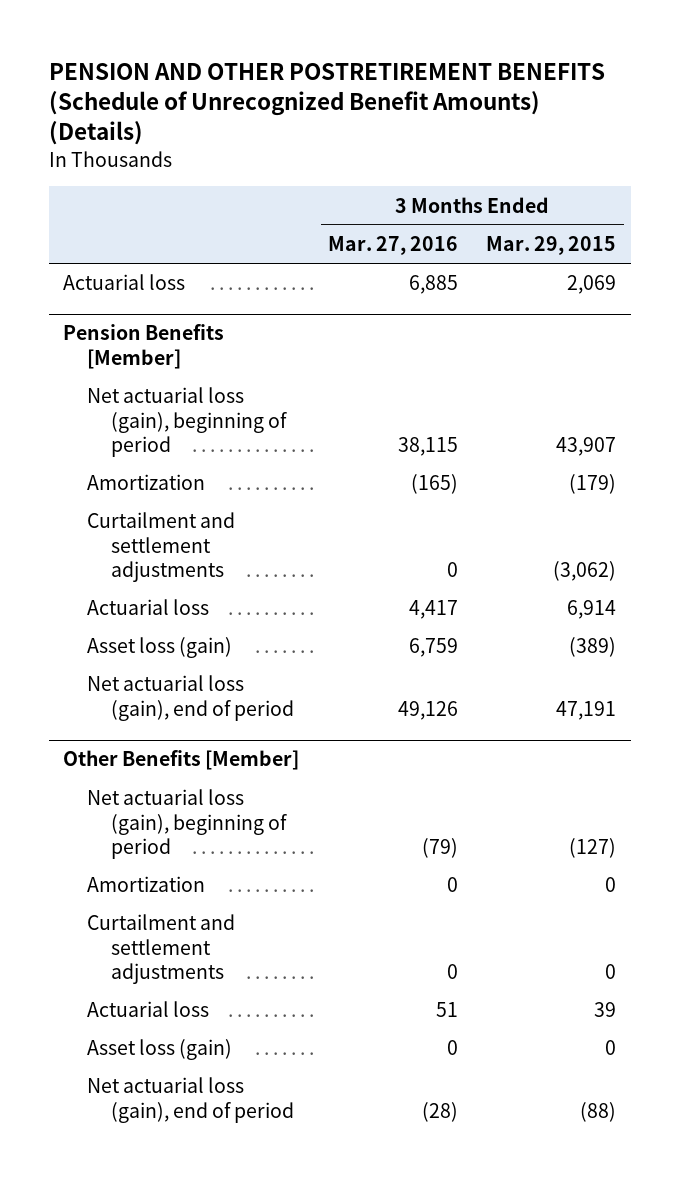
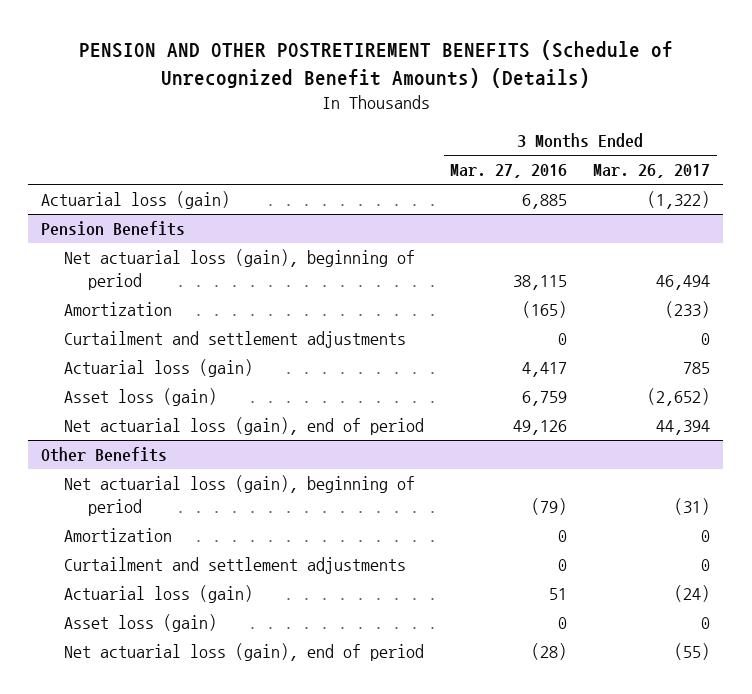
[486,235,617,255] Mar. 29, 2015 -> none
none -> [593,164,711,179] Mar. 26, 2017
[63,274,186,291] Actuarial loss -> [41,191,231,210] Actuarial loss (gain)
[63,324,225,369] Pension Benefits [Member] -> [41,221,186,237] Pension Benefits
[87,599,210,616] Actuarial loss -> [64,359,254,378] Actuarial loss (gain)
[63,750,300,771] Other Benefits [Member] -> [41,447,168,463] Other Benefits
[87,1001,210,1018] Actuarial loss -> [64,585,254,604] Actuarial loss (gain)

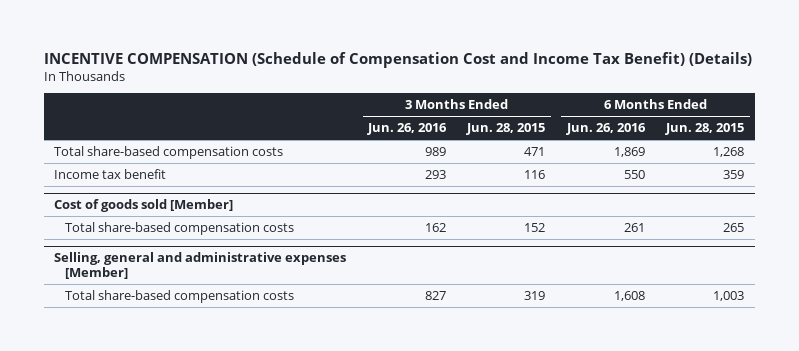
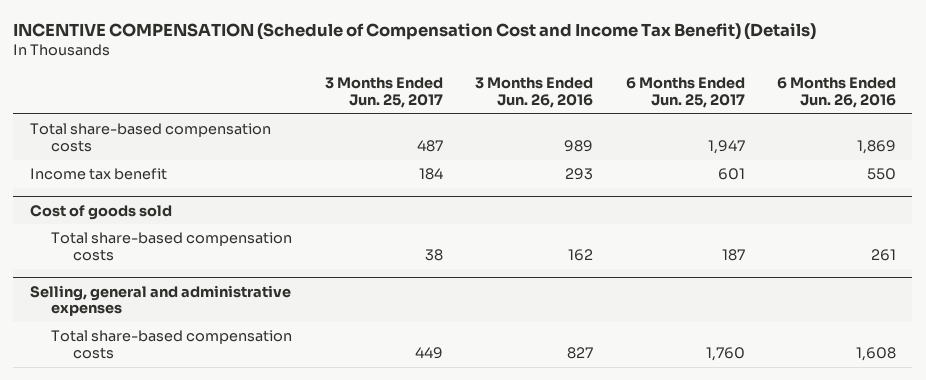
[466,123,546,136] Jun. 28, 2015 -> none
[665,123,745,136] Jun. 28, 2015 -> none
none -> [324,77,443,109] 3 Months Ended Jun. 25, 2017
none -> [625,77,745,109] 6 Months Ended Jun. 25, 2017
[54,199,234,213] Cost of goods sold [Member] -> [29,204,172,220] Cost of goods sold
[54,252,347,280] Selling, general and administrative expenses [Member] -> [29,284,291,317] Selling, general and administrative expenses

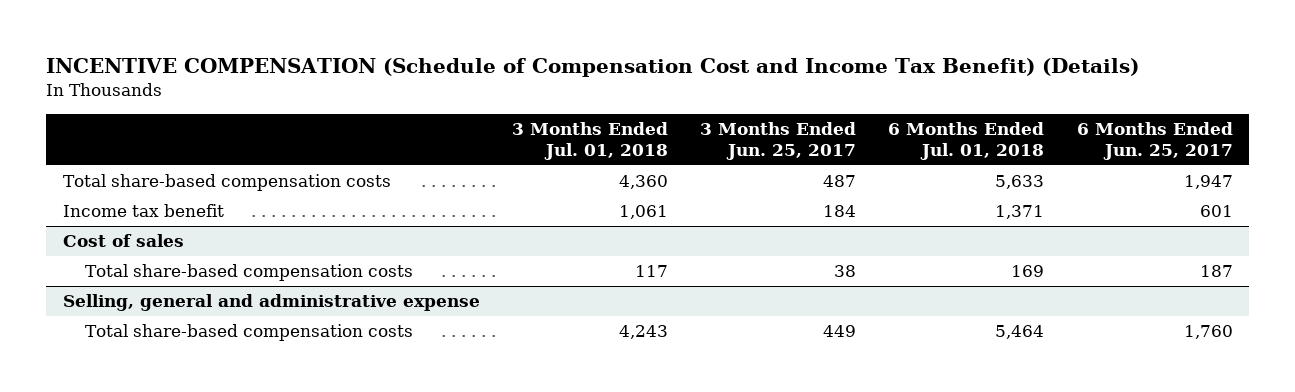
[475,77,594,109] 3 Months Ended Jun. 26, 2016 -> none
[777,77,897,109] 6 Months Ended Jun. 26, 2016 -> none
none -> [511,122,668,160] 3 Months Ended Jul. 01, 2018
none -> [888,122,1045,160] 6 Months Ended Jul. 01, 2018
[29,204,172,220] Cost of goods sold -> [62,234,184,248] Cost of sales
[29,284,291,317] Selling, general and administrative expenses -> [62,294,480,312] Selling, general and administrative expense

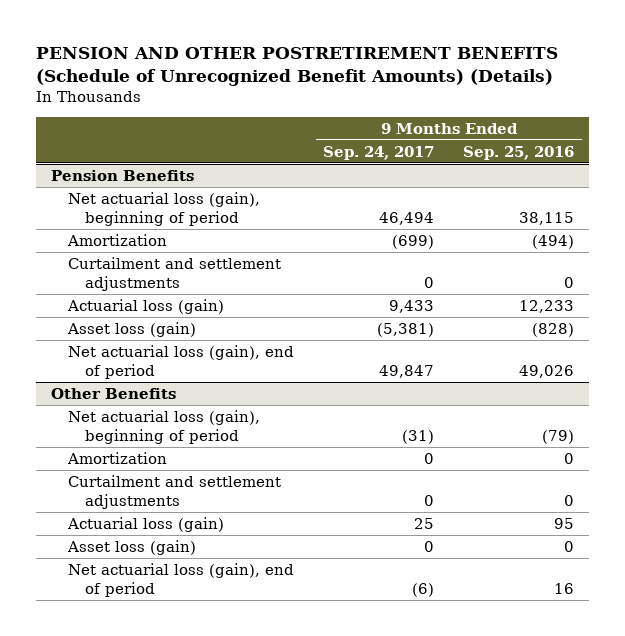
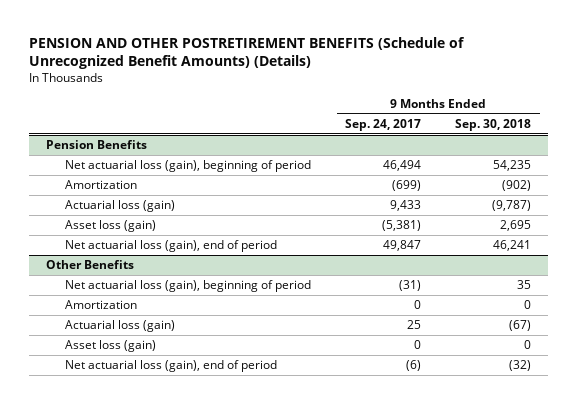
[463,145,575,160] Sep. 25, 2016 -> none
none -> [455,118,532,131] Sep. 30, 2018
[67,256,281,292] Curtailment and settlement adjustments -> none
[67,474,281,510] Curtailment and settlement adjustments -> none

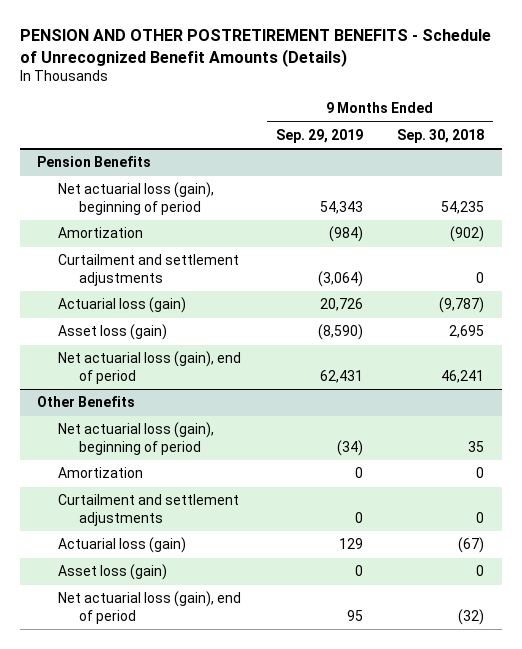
[29,36,466,70] PENSION AND OTHER POSTRETIREMENT BENEFITS (Schedule of Unrecognized Benefit Amounts) (Details) -> [19,29,491,67] PENSION AND OTHER POSTRETIREMENT BENEFITS - Schedule of Unrecognized Benefit Amounts (Details)
[345,118,422,131] Sep. 24, 2017 -> none
none -> [275,129,363,144] Sep. 29, 2019
none -> [58,254,240,286] Curtailment and settlement adjustments
none -> [58,494,240,526] Curtailment and settlement adjustments

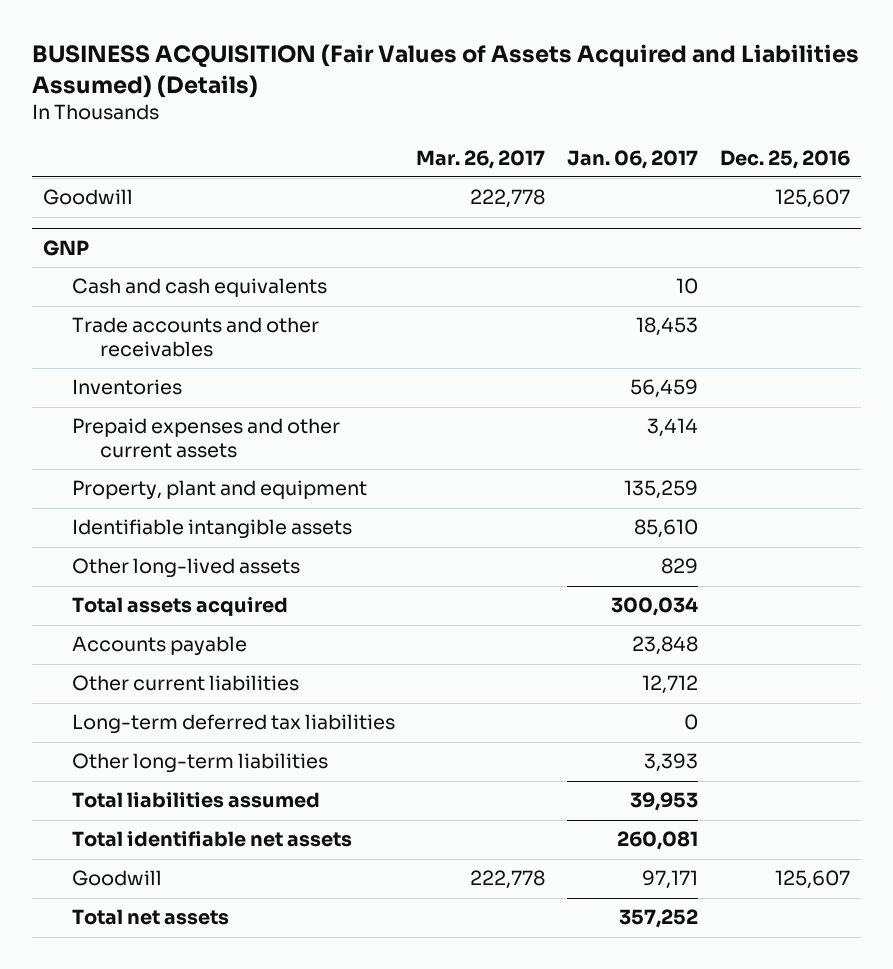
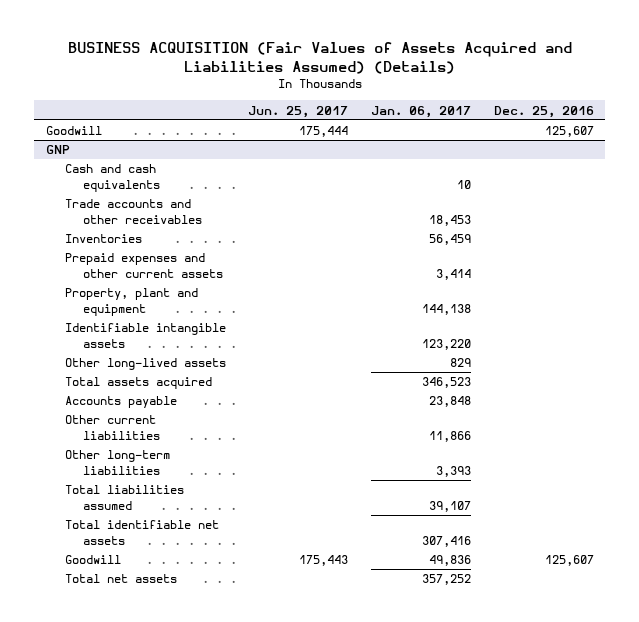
[416,149,546,169] Mar. 26, 2017 -> none
none -> [248,105,349,118] Jun. 25, 2017
[623,480,698,500] 135,259 -> [422,303,472,315] 144,138
[633,519,698,539] 85,610 -> [422,338,472,350] 123,220
[610,597,698,617] 300,034 -> [422,377,472,389] 346,523
[71,714,395,735] Long-term deferred tax liabilities -> none
[641,675,698,695] 12,712 -> [429,430,472,442] 11,866
[629,792,698,812] 39,953 -> [429,500,472,512] 39,107
[616,831,698,851] 260,081 -> [422,535,472,547] 307,416
[641,870,698,890] 97,171 -> [429,555,472,567] 49,836

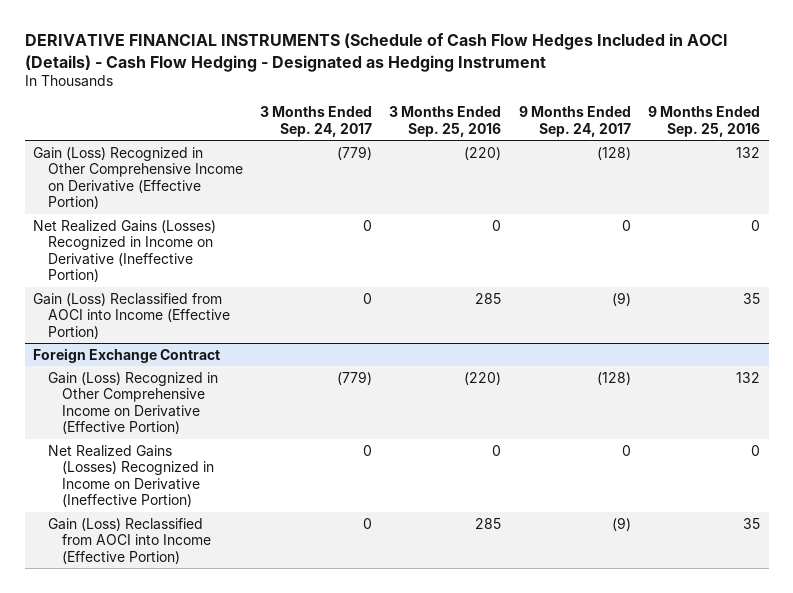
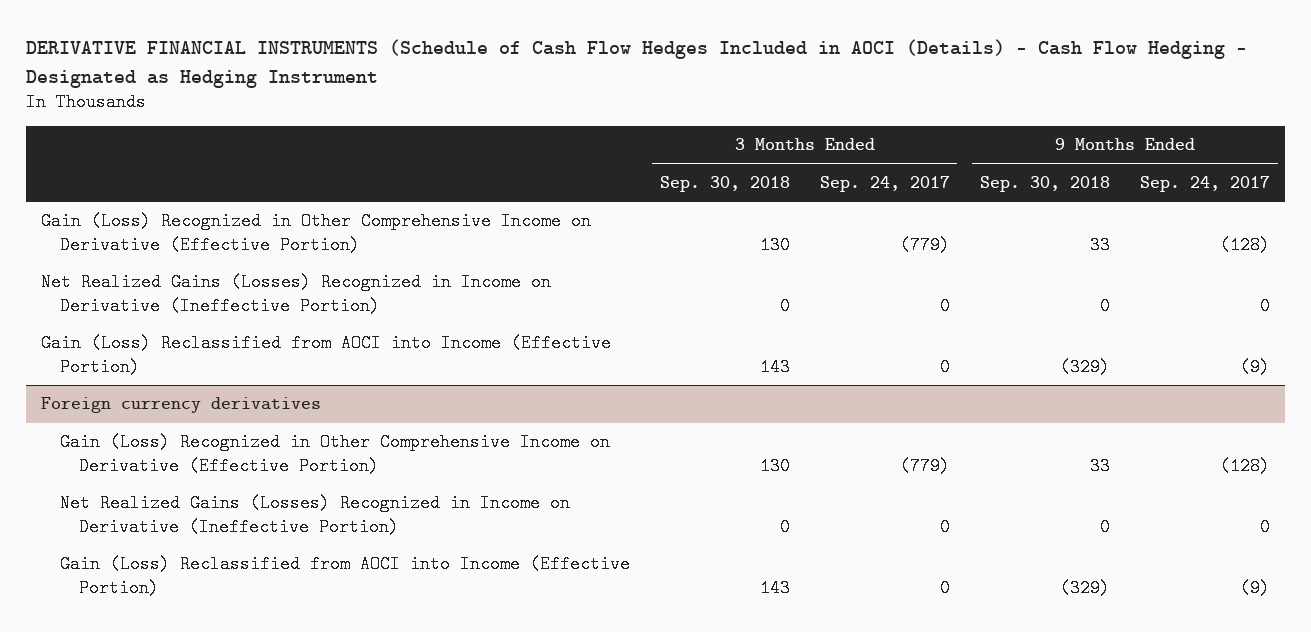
[389,105,502,137] 3 Months Ended Sep. 25, 2016 -> none
[647,105,760,137] 9 Months Ended Sep. 25, 2016 -> none
none -> [659,175,790,192] Sep. 30, 2018
none -> [979,175,1110,192] Sep. 30, 2018
[33,347,221,363] Foreign Exchange Contract -> [40,397,321,414] Foreign currency derivatives

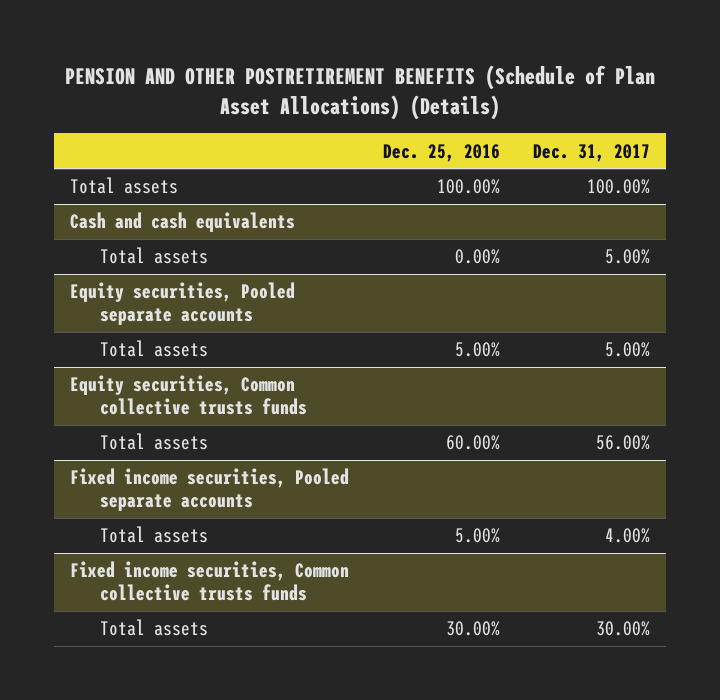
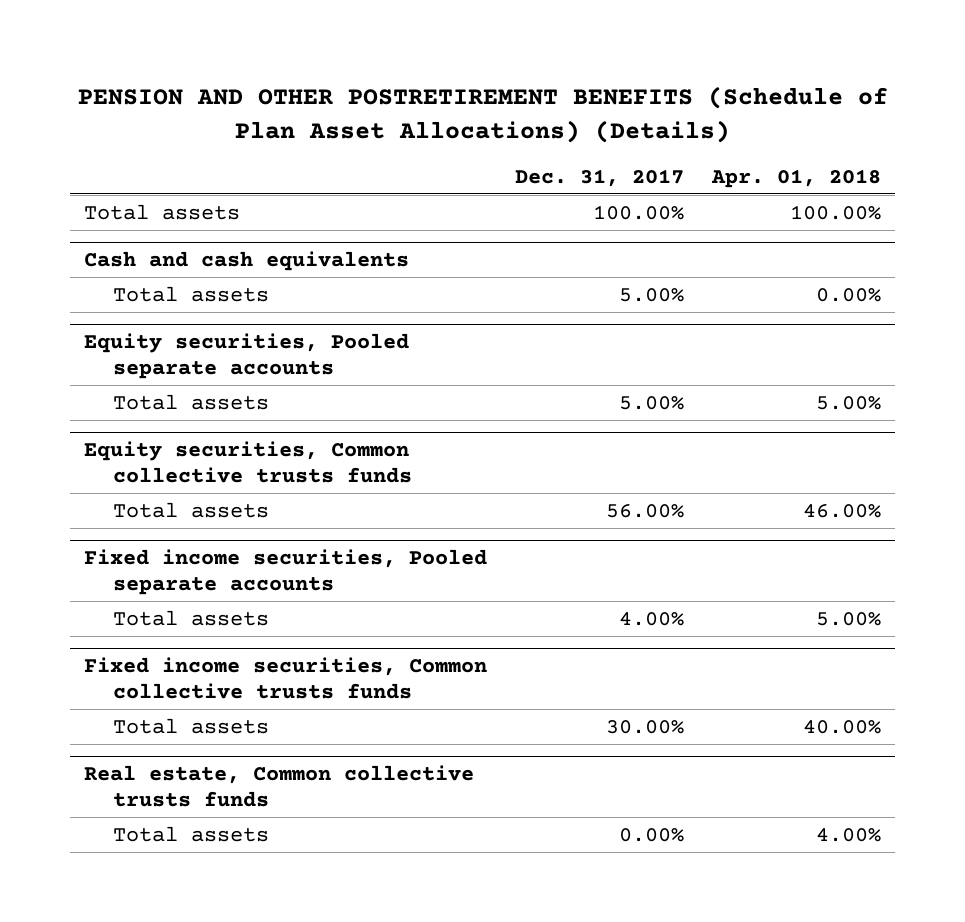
[382,143,500,162] Dec. 25, 2016 -> none
none -> [711,168,882,188] Apr. 01, 2018
none -> [83,765,474,808] Real estate, Common collective trusts funds
none -> [113,825,270,842] Total assets

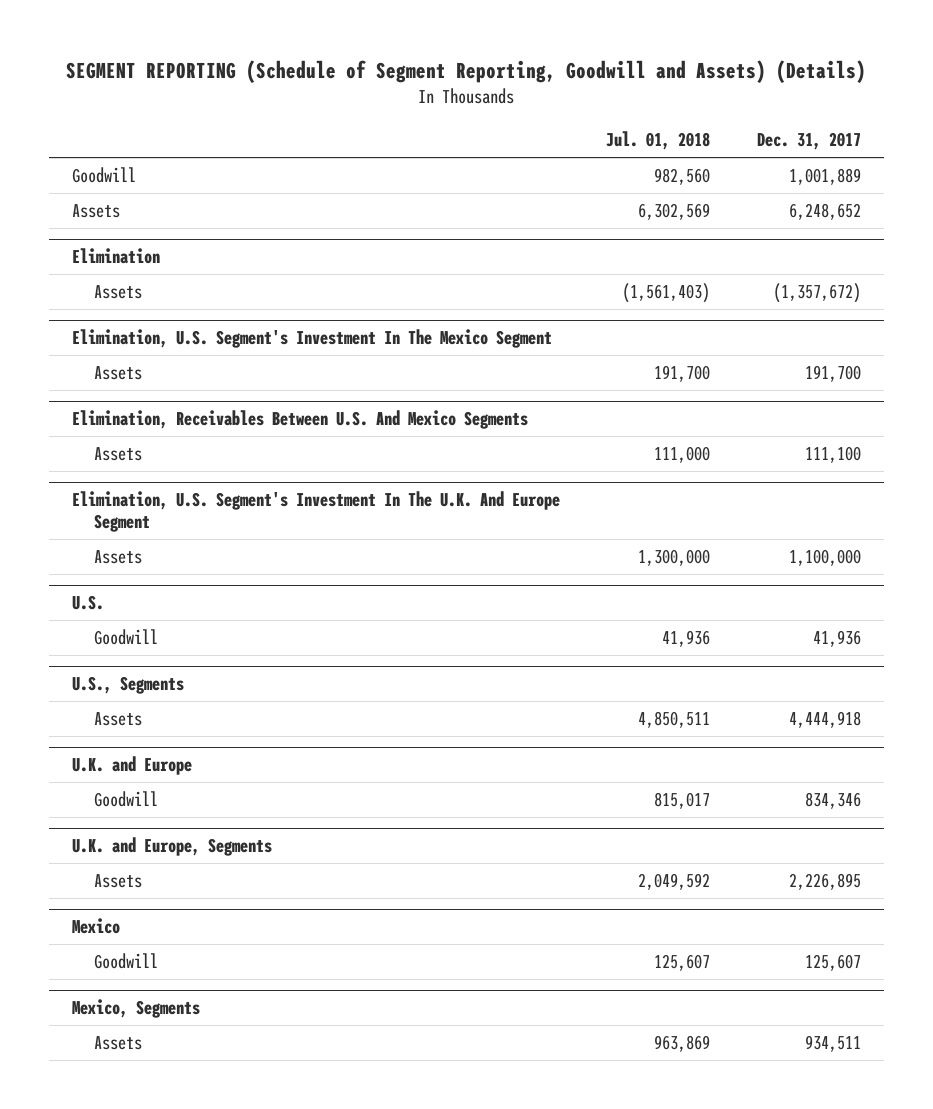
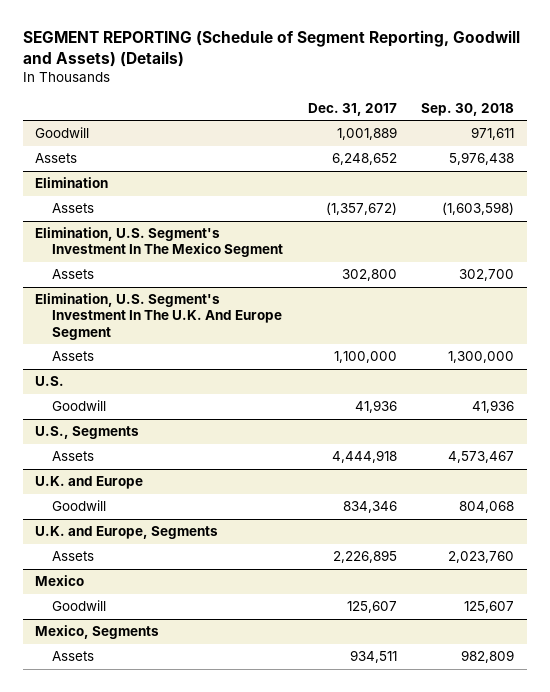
[606,131,711,151] Jul. 01, 2018 -> none
none -> [421,102,515,116] Sep. 30, 2018
[72,410,529,430] Elimination, Receivables Between U.S. And Mexico Segments -> none
[93,447,142,462] Assets -> none
[804,365,861,383] 191,700 -> [341,269,397,282] 302,800

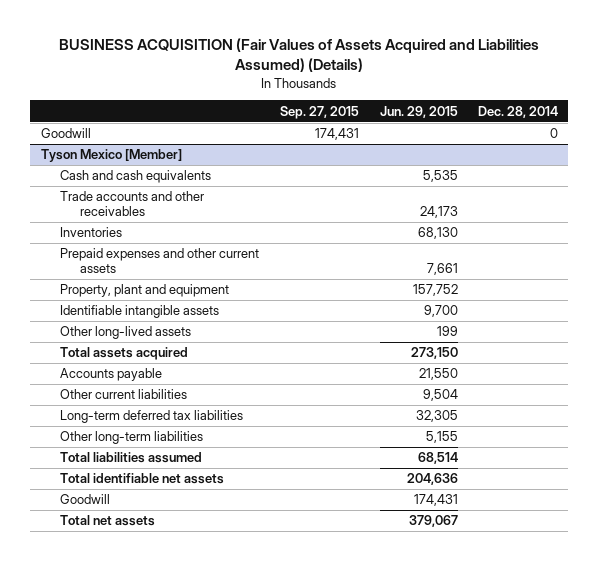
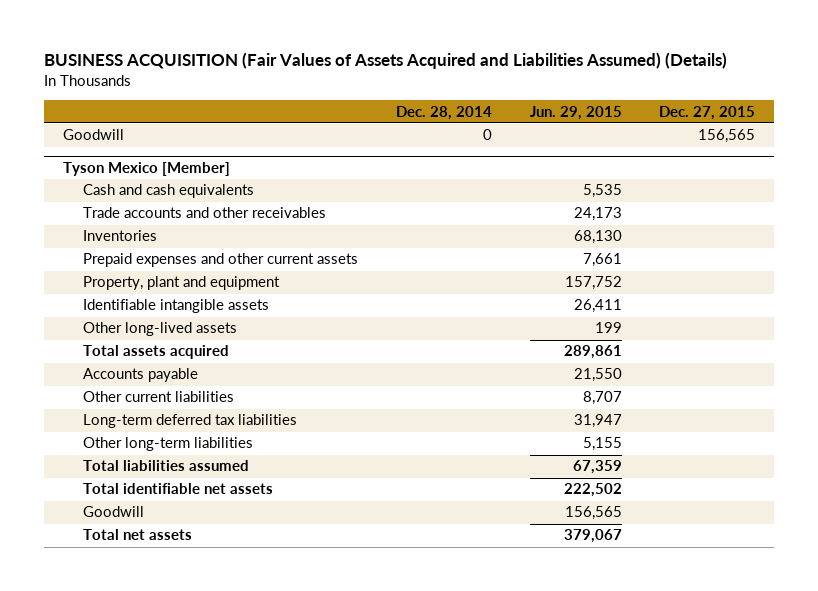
[280,105,360,119] Sep. 27, 2015 -> none
none -> [659,105,756,120] Dec. 27, 2015
[423,305,458,318] 9,700 -> [573,299,622,314] 26,411
[410,347,458,360] 273,150 -> [563,345,622,360] 289,861
[422,389,458,402] 9,504 -> [582,391,622,406] 8,707
[415,410,458,423] 32,305 -> [573,414,622,429] 31,947
[417,452,458,465] 68,514 -> [572,460,622,475] 67,359
[406,473,458,486] 204,636 -> [563,483,622,498] 222,502
[413,494,458,507] 174,431 -> [564,506,622,521] 156,565

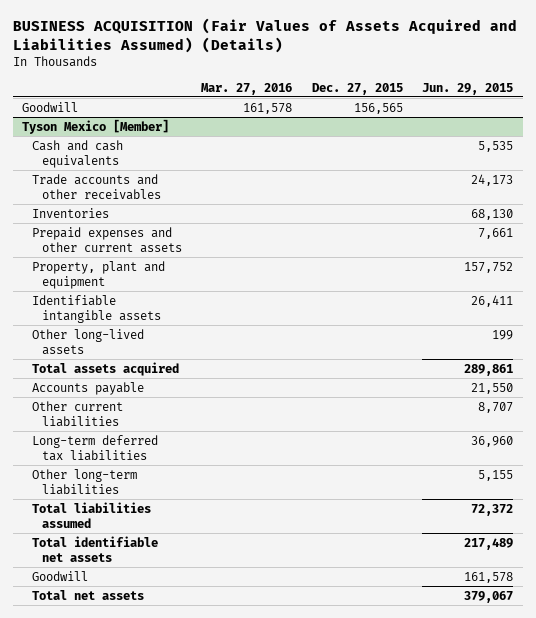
[395,105,492,120] Dec. 28, 2014 -> none
none -> [201,82,293,95] Mar. 27, 2016
[573,414,622,429] 31,947 -> [471,435,514,447] 36,960
[572,460,622,475] 67,359 -> [471,503,514,516] 72,372
[563,483,622,498] 222,502 -> [464,537,514,550] 217,489
[564,506,622,521] 156,565 -> [464,571,514,583] 161,578

